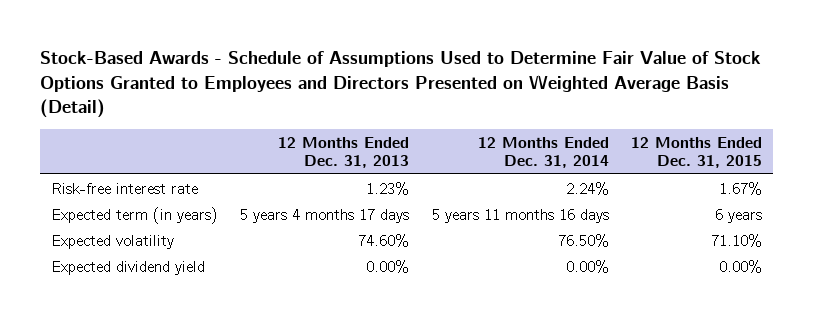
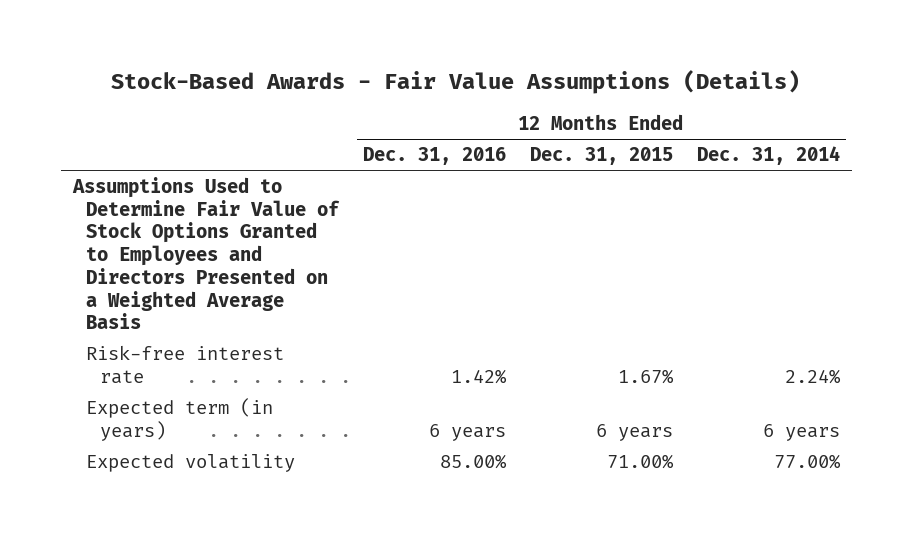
[40,51,762,119] Stock-Based Awards - Schedule of Assumptions Used to Determine Fair Value of Stock Options Granted to Employees and Directors Presented on Weighted Average Basis (Detail) -> [111,70,801,95] Stock-Based Awards - Fair Value Assumptions (Details)
[278,136,410,168] 12 Months Ended Dec. 31, 2013 -> none
none -> [363,147,507,166] Dec. 31, 2016
none -> [71,177,341,330] Assumptions Used to Determine Fair Value of Stock Options Granted to Employees and Directors Presented on a Weighted Average Basis
[51,260,206,275] Expected dividend yield -> none
[431,208,609,223] 5 years 11 months 16 days -> [762,423,840,441] 6 years
[557,233,609,247] 76.50% -> [773,454,841,470] 77.00%
[710,233,762,247] 71.10% -> [606,454,674,470] 71.00%

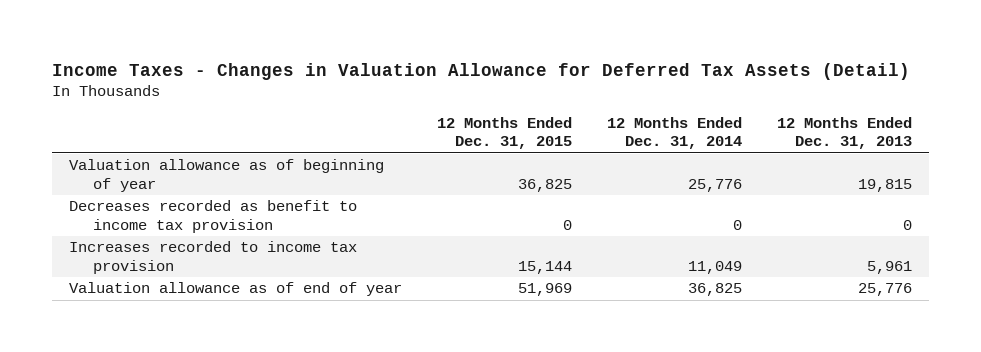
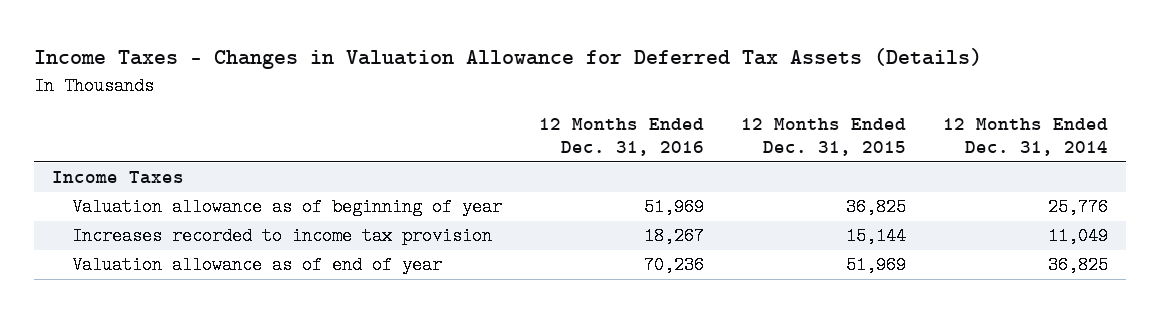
[52,62,911,80] Income Taxes - Changes in Valuation Allowance for Deferred Tax Assets (Detail) -> [33,48,982,70] Income Taxes - Changes in Valuation Allowance for Deferred Tax Assets (Details)
[776,117,912,150] 12 Months Ended Dec. 31, 2013 -> none
none -> [539,118,705,157] 12 Months Ended Dec. 31, 2016
none -> [52,171,185,185] Income Taxes
[69,200,358,233] Decreases recorded as benefit to income tax provision -> none

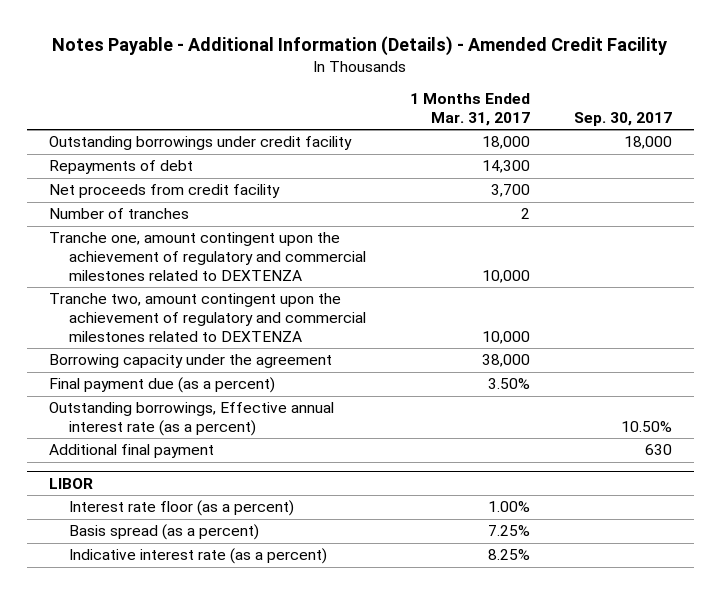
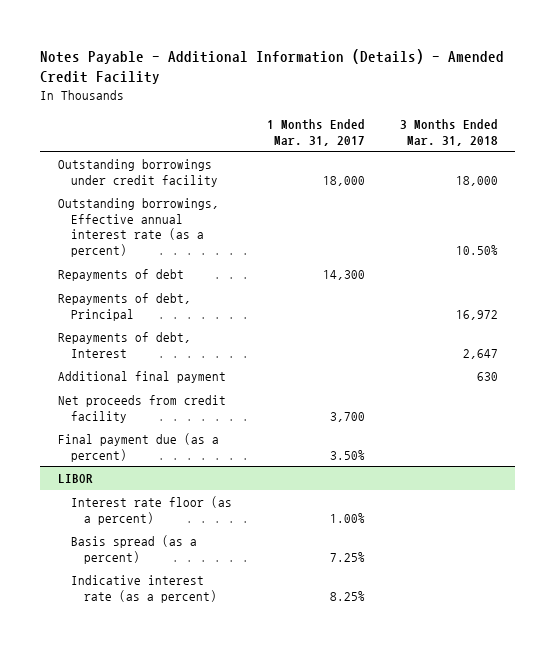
[574,112,673,127] Sep. 30, 2017 -> none
none -> [399,119,498,146] 3 Months Ended Mar. 31, 2018
[48,402,334,437] Outstanding borrowings, Effective annual interest rate (as a percent) -> [57,198,219,258] Outstanding borrowings, Effective annual interest rate (as a percent)
none -> [57,293,191,321] Repayments of debt, Principal
none -> [57,332,191,358] Repayments of debt, Interest
[48,444,214,459] Additional final payment -> [57,371,226,384] Additional final payment
[48,208,189,220] Number of tranches -> none
[48,232,366,281] Tranche one, amount contingent upon the achievement of regulatory and commercial milestones related to DEXTENZA -> none
[48,293,366,342] Tranche two, amount contingent upon the achievement of regulatory and commercial milestones related to DEXTENZA -> none
[48,354,332,369] Borrowing capacity under the agreement -> none

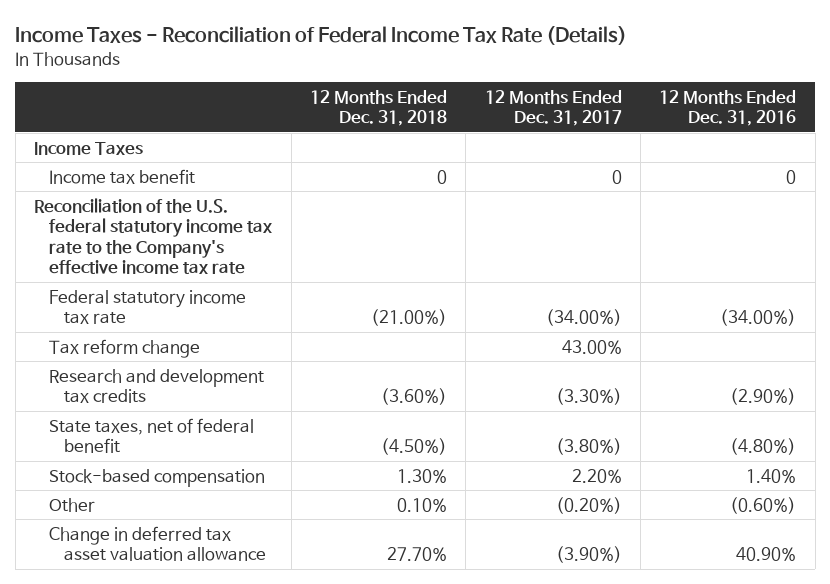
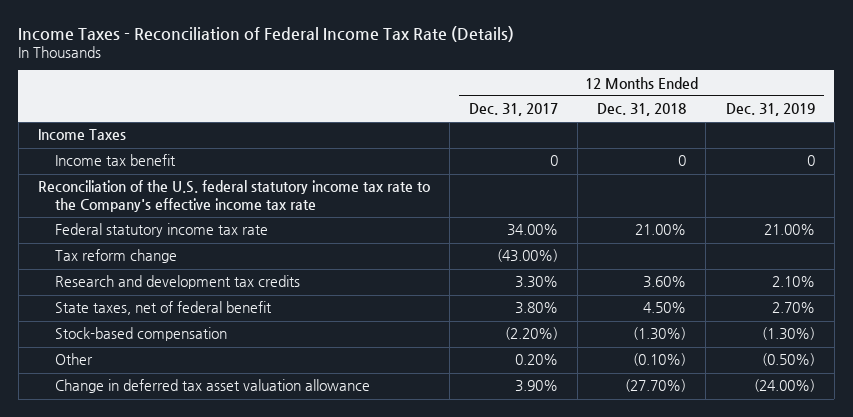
[659,89,797,127] 12 Months Ended Dec. 31, 2016 -> none
none -> [725,103,815,117] Dec. 31, 2019
[370,309,447,327] (21.00%) -> [635,224,687,236] 21.00%
[545,309,622,327] (34.00%) -> [507,224,559,237] 34.00%
[561,339,622,354] 43.00% -> [497,249,559,263] (43.00%)
[380,388,447,406] (3.60%) -> [643,276,687,289] 3.60%
[555,388,622,406] (3.30%) -> [515,276,559,289] 3.30%
[380,438,447,456] (4.50%) -> [643,302,687,314] 4.50%
[555,438,622,456] (3.80%) -> [515,302,559,315] 3.80%
[396,468,447,483] 1.30% -> [633,327,687,341] (1.30%)
[571,468,622,483] 2.20% -> [505,327,559,341] (2.20%)
[396,497,447,512] 0.10% -> [633,353,687,367] (0.10%)
[555,496,622,514] (0.20%) -> [515,354,559,366] 0.20%
[386,547,447,562] 27.70% -> [625,379,687,393] (27.70%)
[555,546,622,564] (3.90%) -> [515,380,559,393] 3.90%

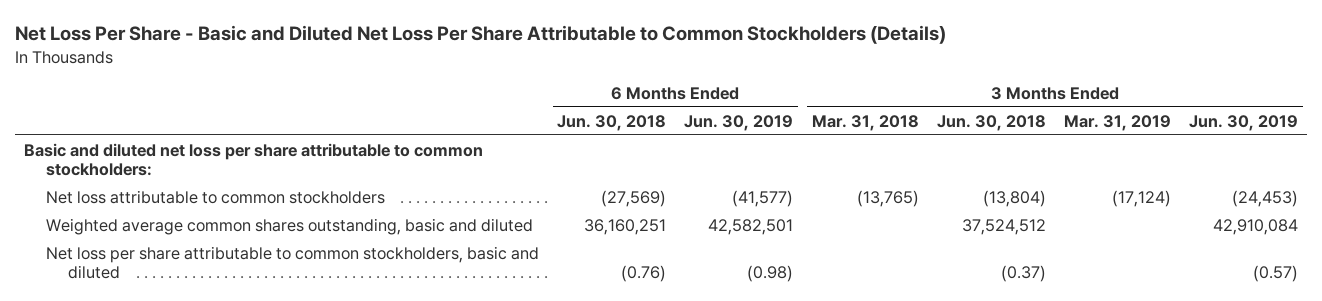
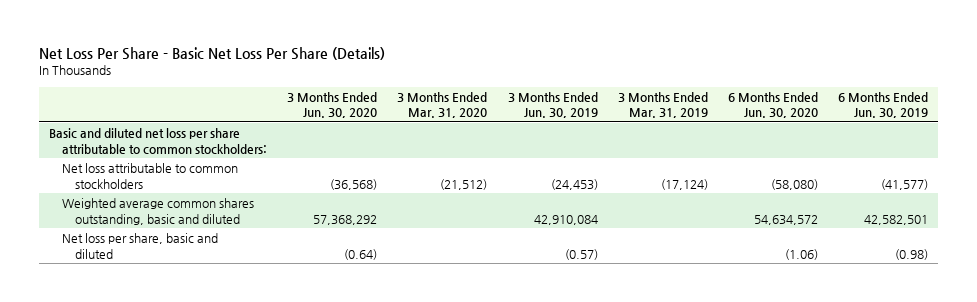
[14,25,946,45] Net Loss Per Share - Basic and Diluted Net Loss Per Share Attributable to Common Stockholders (Details) -> [39,46,386,60] Net Loss Per Share - Basic Net Loss Per Share (Details)
[557,114,667,131] Jun. 30, 2018 -> none
[811,114,919,131] Mar. 31, 2018 -> none
[936,114,1046,131] Jun. 30, 2018 -> none
none -> [287,91,378,119] 3 Months Ended Jun. 30, 2020
none -> [397,91,488,119] 3 Months Ended Mar. 31, 2020
none -> [728,91,819,119] 6 Months Ended Jun. 30, 2020
[46,245,540,280] Net loss per share attributable to common stockholders, basic and diluted -> [61,233,218,259] Net loss per share, basic and diluted

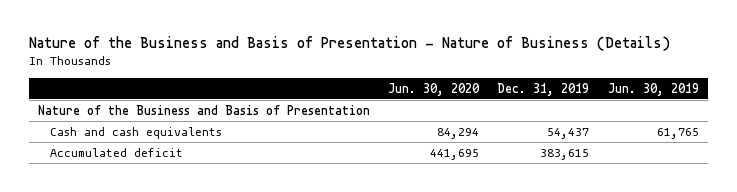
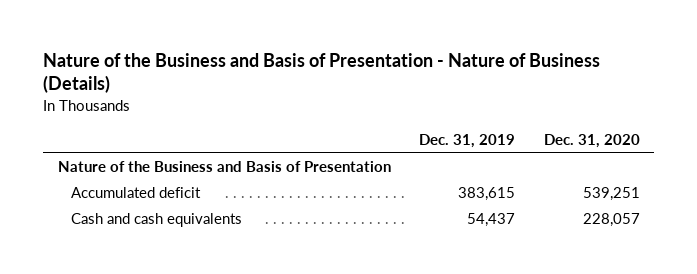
[388,82,481,96] Jun. 30, 2020 -> none
[607,82,699,96] Jun. 30, 2019 -> none
none -> [543,133,640,148] Dec. 31, 2020
[50,126,223,139] Cash and cash equivalents -> [71,212,243,227] Cash and cash equivalents

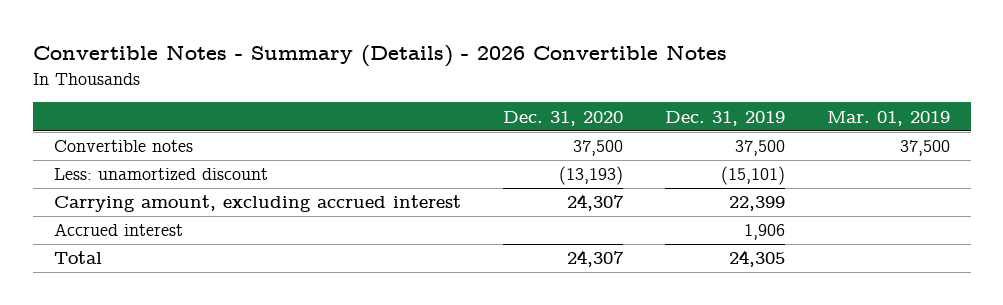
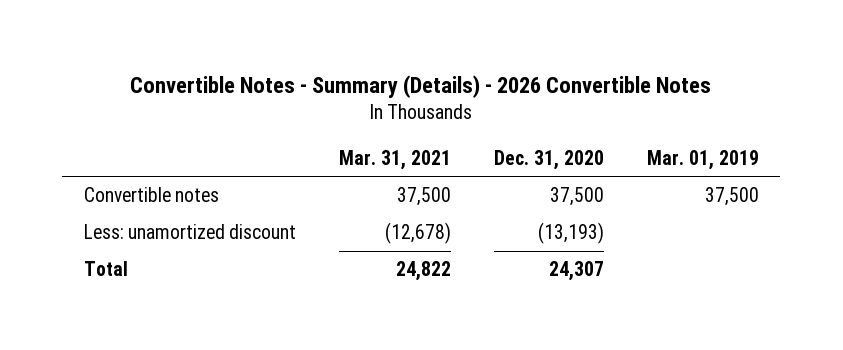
[664,110,785,126] Dec. 31, 2019 -> none
none -> [338,149,451,170] Mar. 31, 2021
[53,195,461,213] Carrying amount, excluding accrued interest -> none
[53,223,183,237] Accrued interest -> none

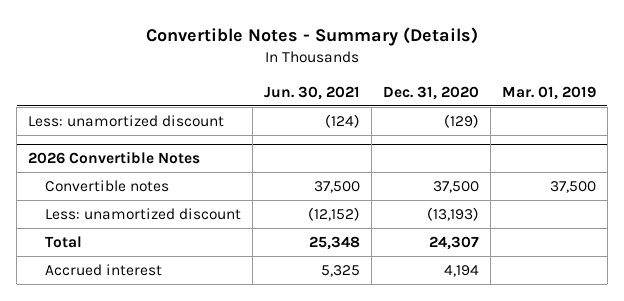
[130,74,712,98] Convertible Notes - Summary (Details) - 2026 Convertible Notes -> [146,27,479,47] Convertible Notes - Summary (Details)
[338,149,451,170] Mar. 31, 2021 -> none
none -> [263,85,360,100] Jun. 30, 2021
none -> [28,114,225,127] Less: unamortized discount
none -> [28,151,201,165] 2026 Convertible Notes
none -> [44,263,162,276] Accrued interest

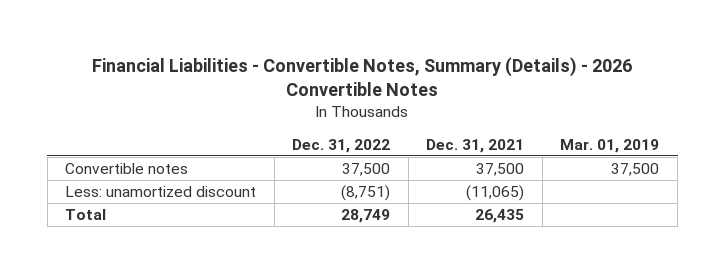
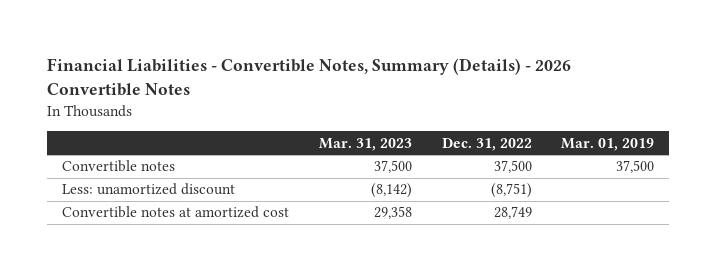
[426,138,525,153] Dec. 31, 2021 -> none
none -> [319,137,413,151] Mar. 31, 2023
[65,208,107,220] Total -> [62,206,290,219] Convertible notes at amortized cost

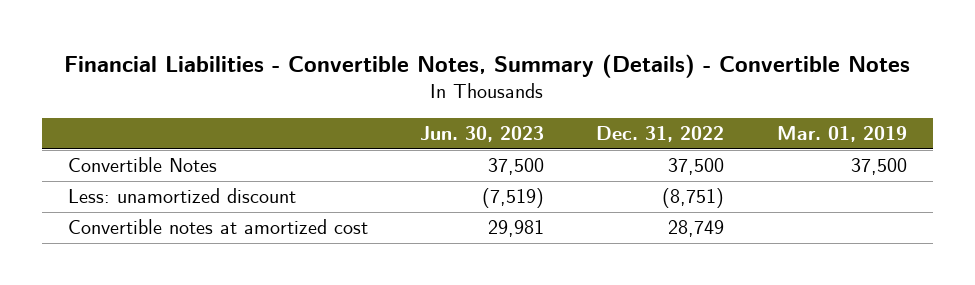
[47,58,572,97] Financial Liabilities - Convertible Notes, Summary (Details) - 2026 Convertible Notes -> [64,53,911,78] Financial Liabilities - Convertible Notes, Summary (Details) - Convertible Notes
[319,137,413,151] Mar. 31, 2023 -> none
none -> [420,126,545,143] Jun. 30, 2023
[62,160,176,173] Convertible notes -> [67,157,217,173] Convertible Notes

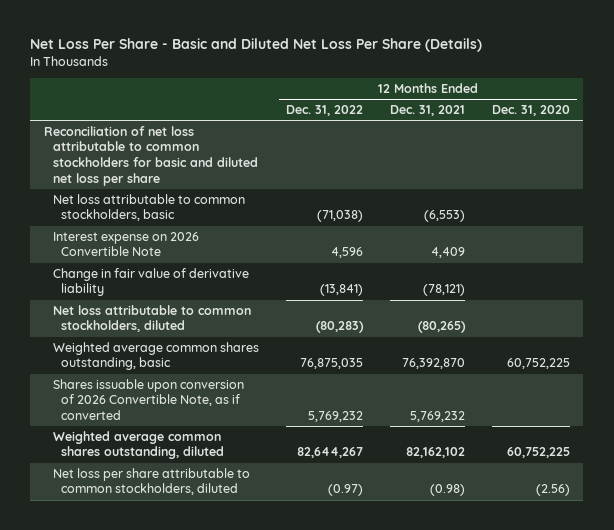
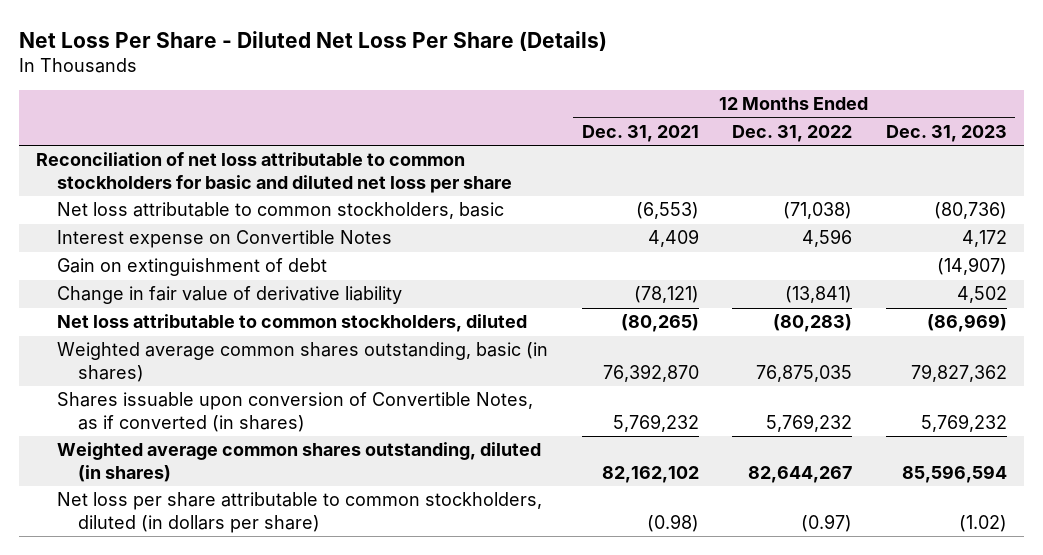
[30,38,483,53] Net Loss Per Share - Basic and Diluted Net Loss Per Share (Details) -> [19,30,608,51] Net Loss Per Share - Diluted Net Loss Per Share (Details)
[491,105,570,117] Dec. 31, 2020 -> none
none -> [885,124,1007,142] Dec. 31, 2023
[52,231,199,257] Interest expense on 2026 Convertible Note -> [57,230,393,249] Interest expense on Convertible Notes
none -> [57,258,328,277] Gain on extinguishment of debt
[52,341,259,371] Weighted average common shares outstanding, basic -> [57,342,549,382] Weighted average common shares outstanding, basic (in shares)
[52,378,244,421] Shares issuable upon conversion of 2026 Convertible Note, as if converted -> [57,392,534,432] Shares issuable upon conversion of Convertible Notes, as if converted (in shares)
[52,430,225,460] Weighted average common shares outstanding, diluted -> [57,442,542,482] Weighted average common shares outstanding, diluted (in shares)
[52,467,250,496] Net loss per share attributable to common stockholders, diluted -> [57,492,543,533] Net loss per share attributable to common stockholders, diluted (in dollars per share)

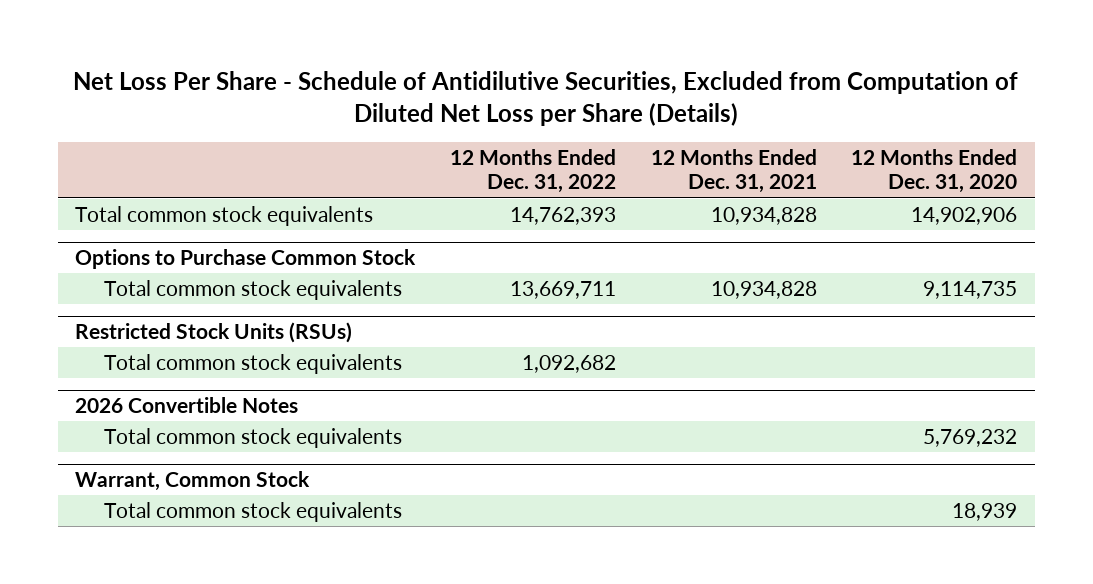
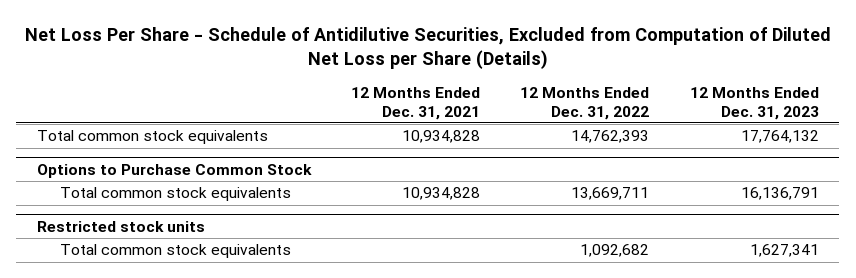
[851,149,1018,194] 12 Months Ended Dec. 31, 2020 -> none
none -> [689,87,819,120] 12 Months Ended Dec. 31, 2023
[75,322,353,344] Restricted Stock Units (RSUs) -> [36,220,205,232] Restricted stock units
[75,397,299,414] 2026 Convertible Notes -> none
[103,428,402,449] Total common stock equivalents -> none
[75,471,311,492] Warrant, Common Stock -> none
[103,502,402,523] Total common stock equivalents -> none

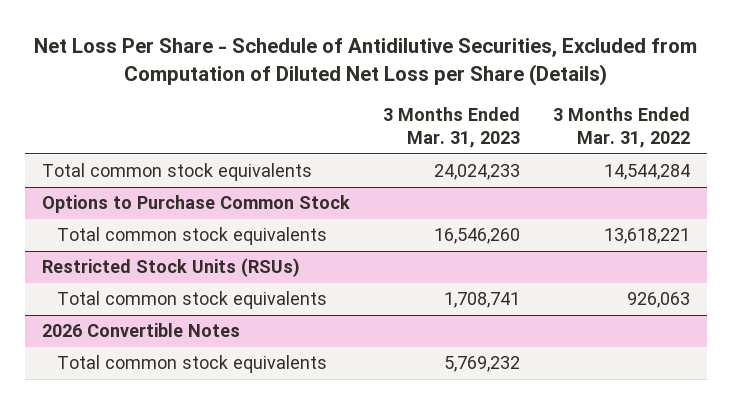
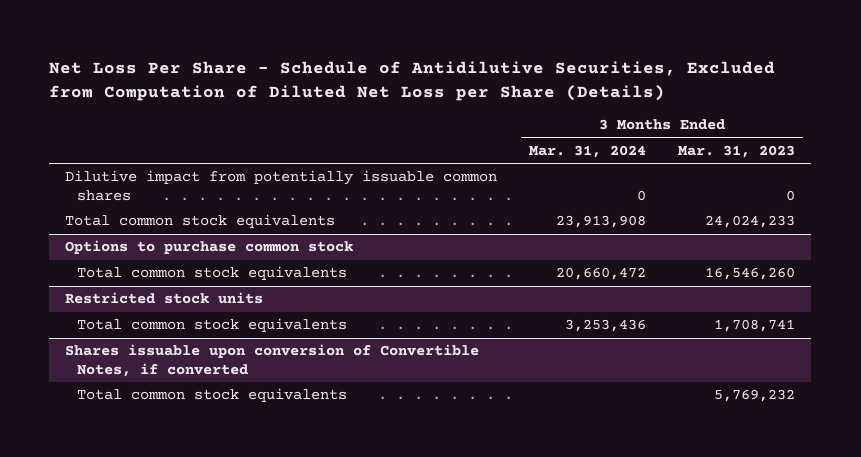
[552,107,690,149] 3 Months Ended Mar. 31, 2022 -> none
none -> [529,144,647,158] Mar. 31, 2024
none -> [65,170,498,202] Dilutive impact from potentially issuable common shares
[41,195,350,214] Options to Purchase Common Stock -> [65,240,354,255] Options to purchase common stock
[41,258,300,278] Restricted Stock Units (RSUs) -> [65,292,264,305] Restricted stock units
[41,323,240,338] 2026 Convertible Notes -> [65,344,480,378] Shares issuable upon conversion of Convertible Notes, if converted

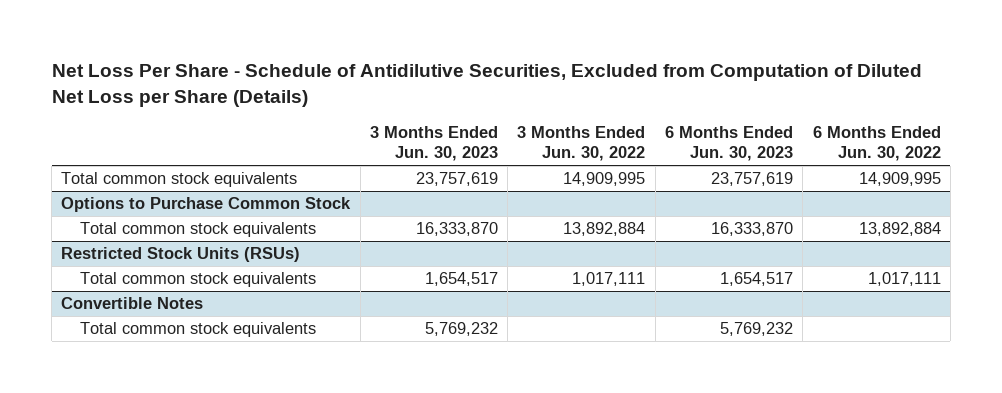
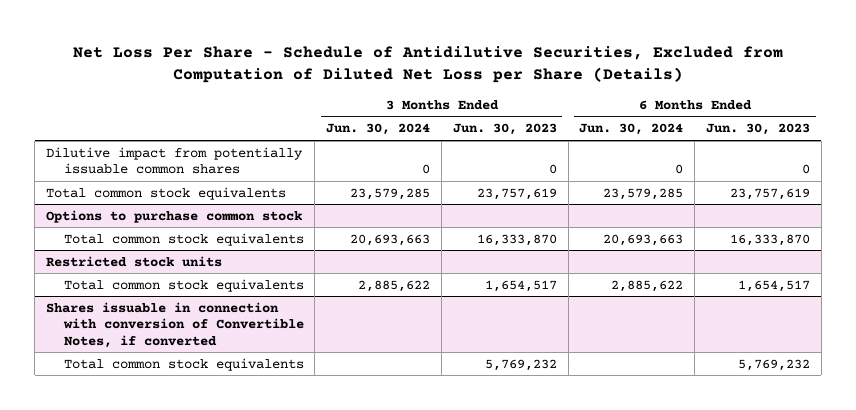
[517,125,646,162] 3 Months Ended Jun. 30, 2022 -> none
[812,125,941,162] 6 Months Ended Jun. 30, 2022 -> none
none -> [326,123,431,136] Jun. 30, 2024
none -> [579,123,684,136] Jun. 30, 2024
none -> [46,146,304,175] Dilutive impact from potentially issuable common shares
[61,197,352,213] Options to Purchase Common Stock -> [46,209,303,223] Options to purchase common stock
[61,247,301,263] Restricted Stock Units (RSUs) -> [46,255,223,267] Restricted stock units
[61,297,204,310] Convertible Notes -> [46,301,304,348] Shares issuable in connection with conversion of Convertible Notes, if converted

